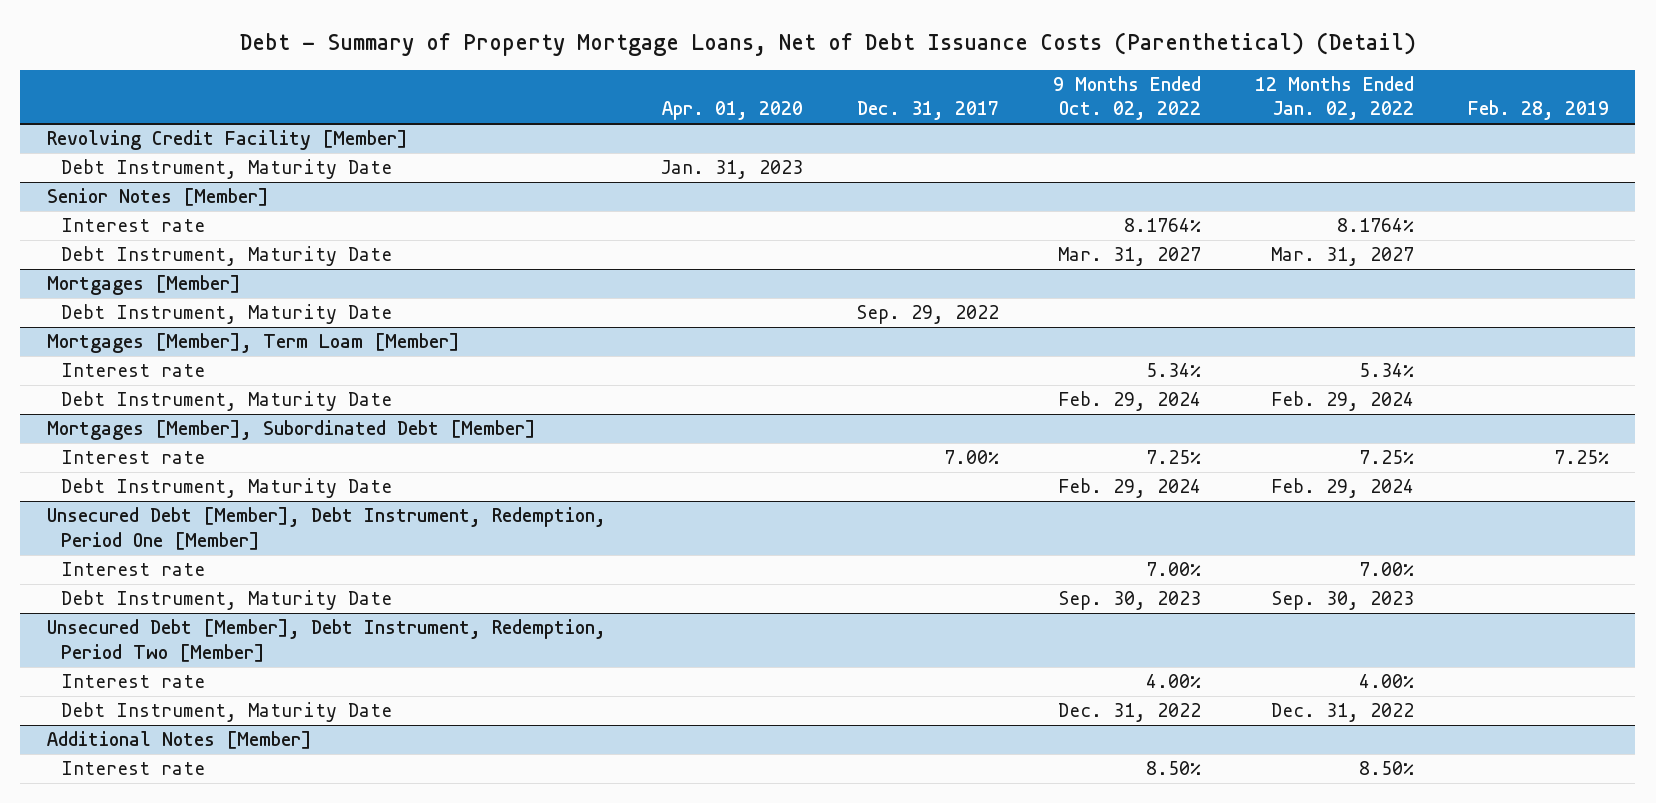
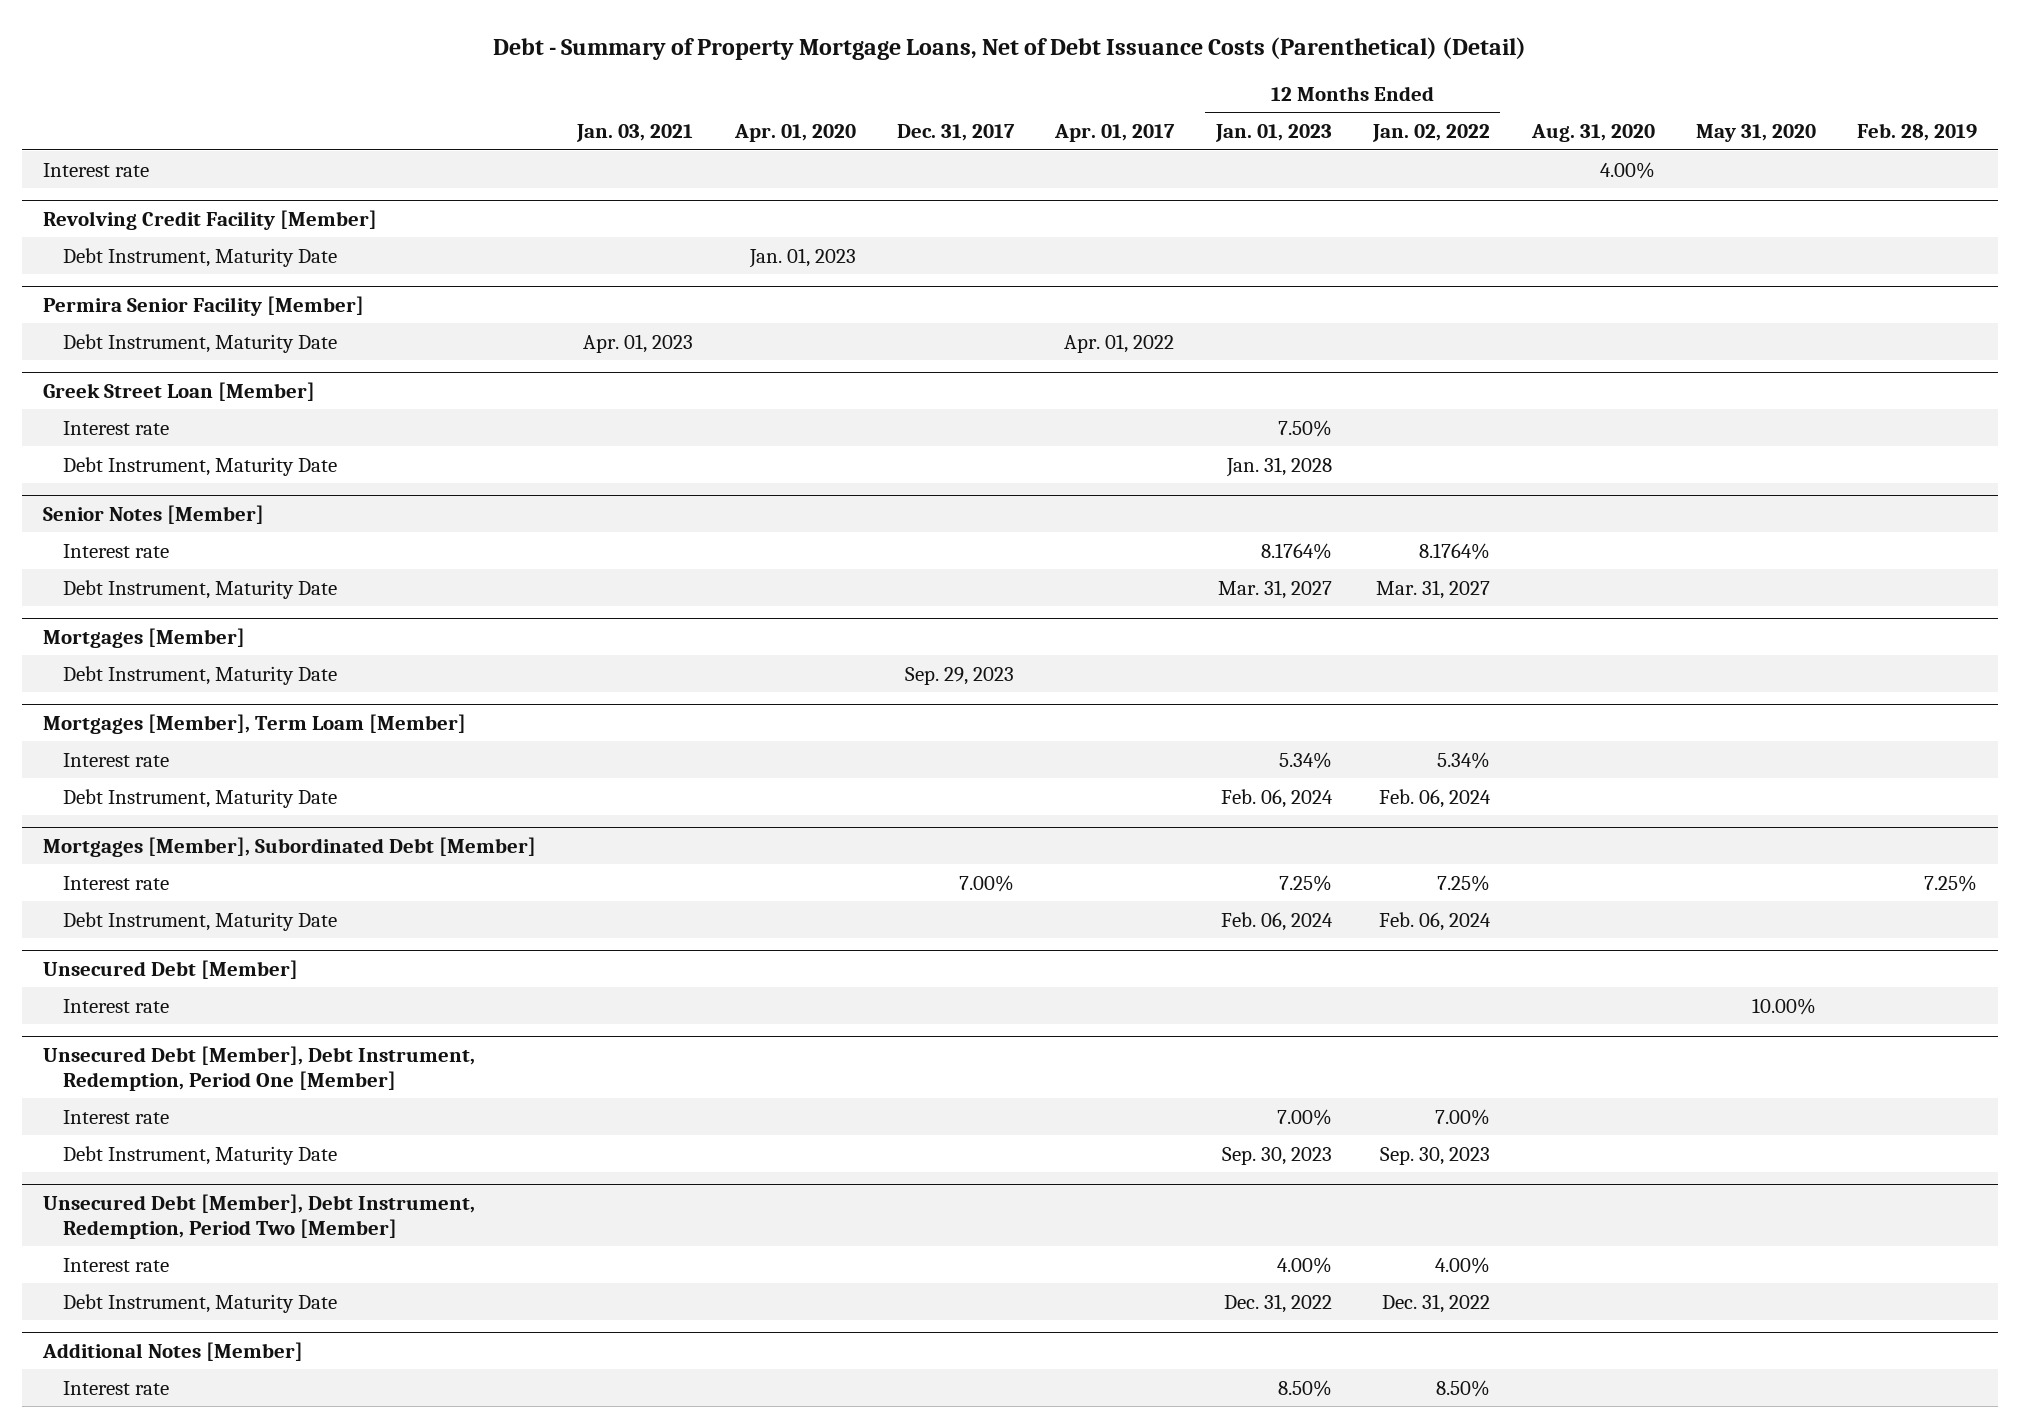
[1053,75,1202,121] 9 Months Ended Oct. 02, 2022 -> none
none -> [576,124,694,143] Jan. 03, 2021
none -> [1054,124,1176,143] Apr. 01, 2017
none -> [1214,124,1332,143] Jan. 01, 2023
none -> [1530,124,1655,143] Aug. 31, 2020
none -> [1695,124,1816,143] May 31, 2020
none -> [43,162,150,177] Interest rate
[659,160,803,180] Jan. 31, 2023 -> [748,247,856,268] Jan. 01, 2023
none -> [43,296,365,317] Permira Senior Facility [Member]
none -> [63,333,338,353] Debt Instrument, Maturity Date
none -> [43,382,316,402] Greek Street Loan [Member]
none -> [63,420,170,435] Interest rate
none -> [63,456,338,476] Debt Instrument, Maturity Date
[856,305,1000,325] Sep. 29, 2022 -> [905,666,1015,685] Sep. 29, 2023
[1270,391,1414,412] Feb. 29, 2024 -> [1379,788,1492,808] Feb. 06, 2024
[1270,478,1414,499] Feb. 29, 2024 -> [1379,911,1492,931] Feb. 06, 2024
none -> [43,960,299,980] Unsecured Debt [Member]
none -> [63,998,170,1013] Interest rate

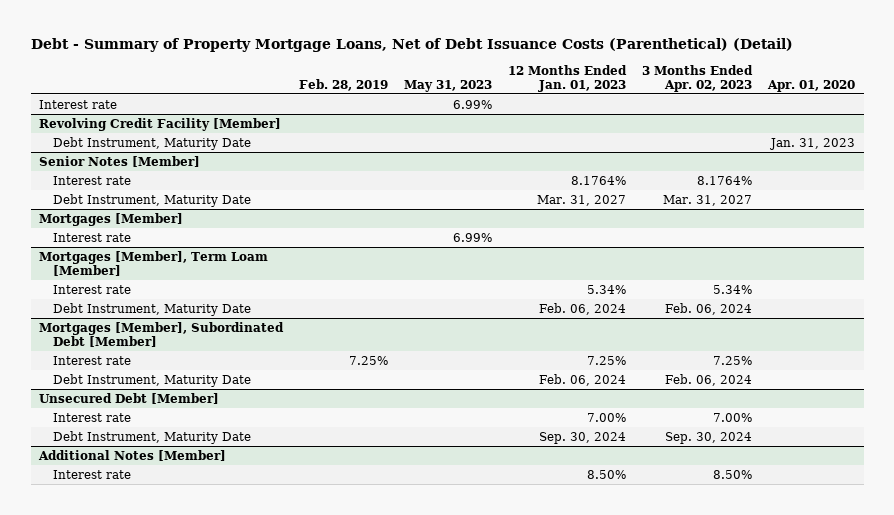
[576,124,694,143] Jan. 03, 2021 -> none
[897,124,1016,142] Dec. 31, 2017 -> none
[1054,124,1176,143] Apr. 01, 2017 -> none
[1372,124,1491,143] Jan. 02, 2022 -> none
[1530,124,1655,143] Aug. 31, 2020 -> none
[1695,124,1816,143] May 31, 2020 -> none
none -> [404,79,493,92] May 31, 2023
none -> [642,64,754,92] 3 Months Ended Apr. 02, 2023
[43,296,365,317] Permira Senior Facility [Member] -> none
[63,333,338,353] Debt Instrument, Maturity Date -> none
[43,382,316,402] Greek Street Loan [Member] -> none
[63,420,170,435] Interest rate -> none
[63,456,338,476] Debt Instrument, Maturity Date -> none
[748,247,856,268] Jan. 01, 2023 -> [769,137,856,150] Jan. 31, 2023
[63,665,338,685] Debt Instrument, Maturity Date -> none
none -> [52,232,131,242] Interest rate
[63,998,170,1013] Interest rate -> none
[43,1046,476,1092] Unsecured Debt [Member], Debt Instrument, Redemption, Period One [Member] -> none
[43,1194,476,1240] Unsecured Debt [Member], Debt Instrument, Redemption, Period Two [Member] -> none
[63,1257,170,1272] Interest rate -> none
[63,1293,338,1313] Debt Instrument, Maturity Date -> none
[1221,1146,1332,1165] Sep. 30, 2023 -> [539,431,627,444] Sep. 30, 2024

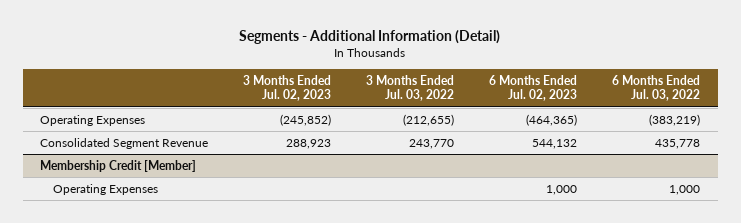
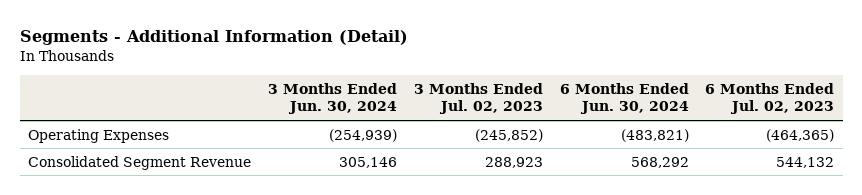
[366,74,455,102] 3 Months Ended Jul. 03, 2022 -> none
[612,74,701,102] 6 Months Ended Jul. 03, 2022 -> none
none -> [267,82,397,115] 3 Months Ended Jun. 30, 2024
none -> [559,82,689,115] 6 Months Ended Jun. 30, 2024
[40,159,197,172] Membership Credit [Member] -> none
[53,183,159,195] Operating Expenses -> none

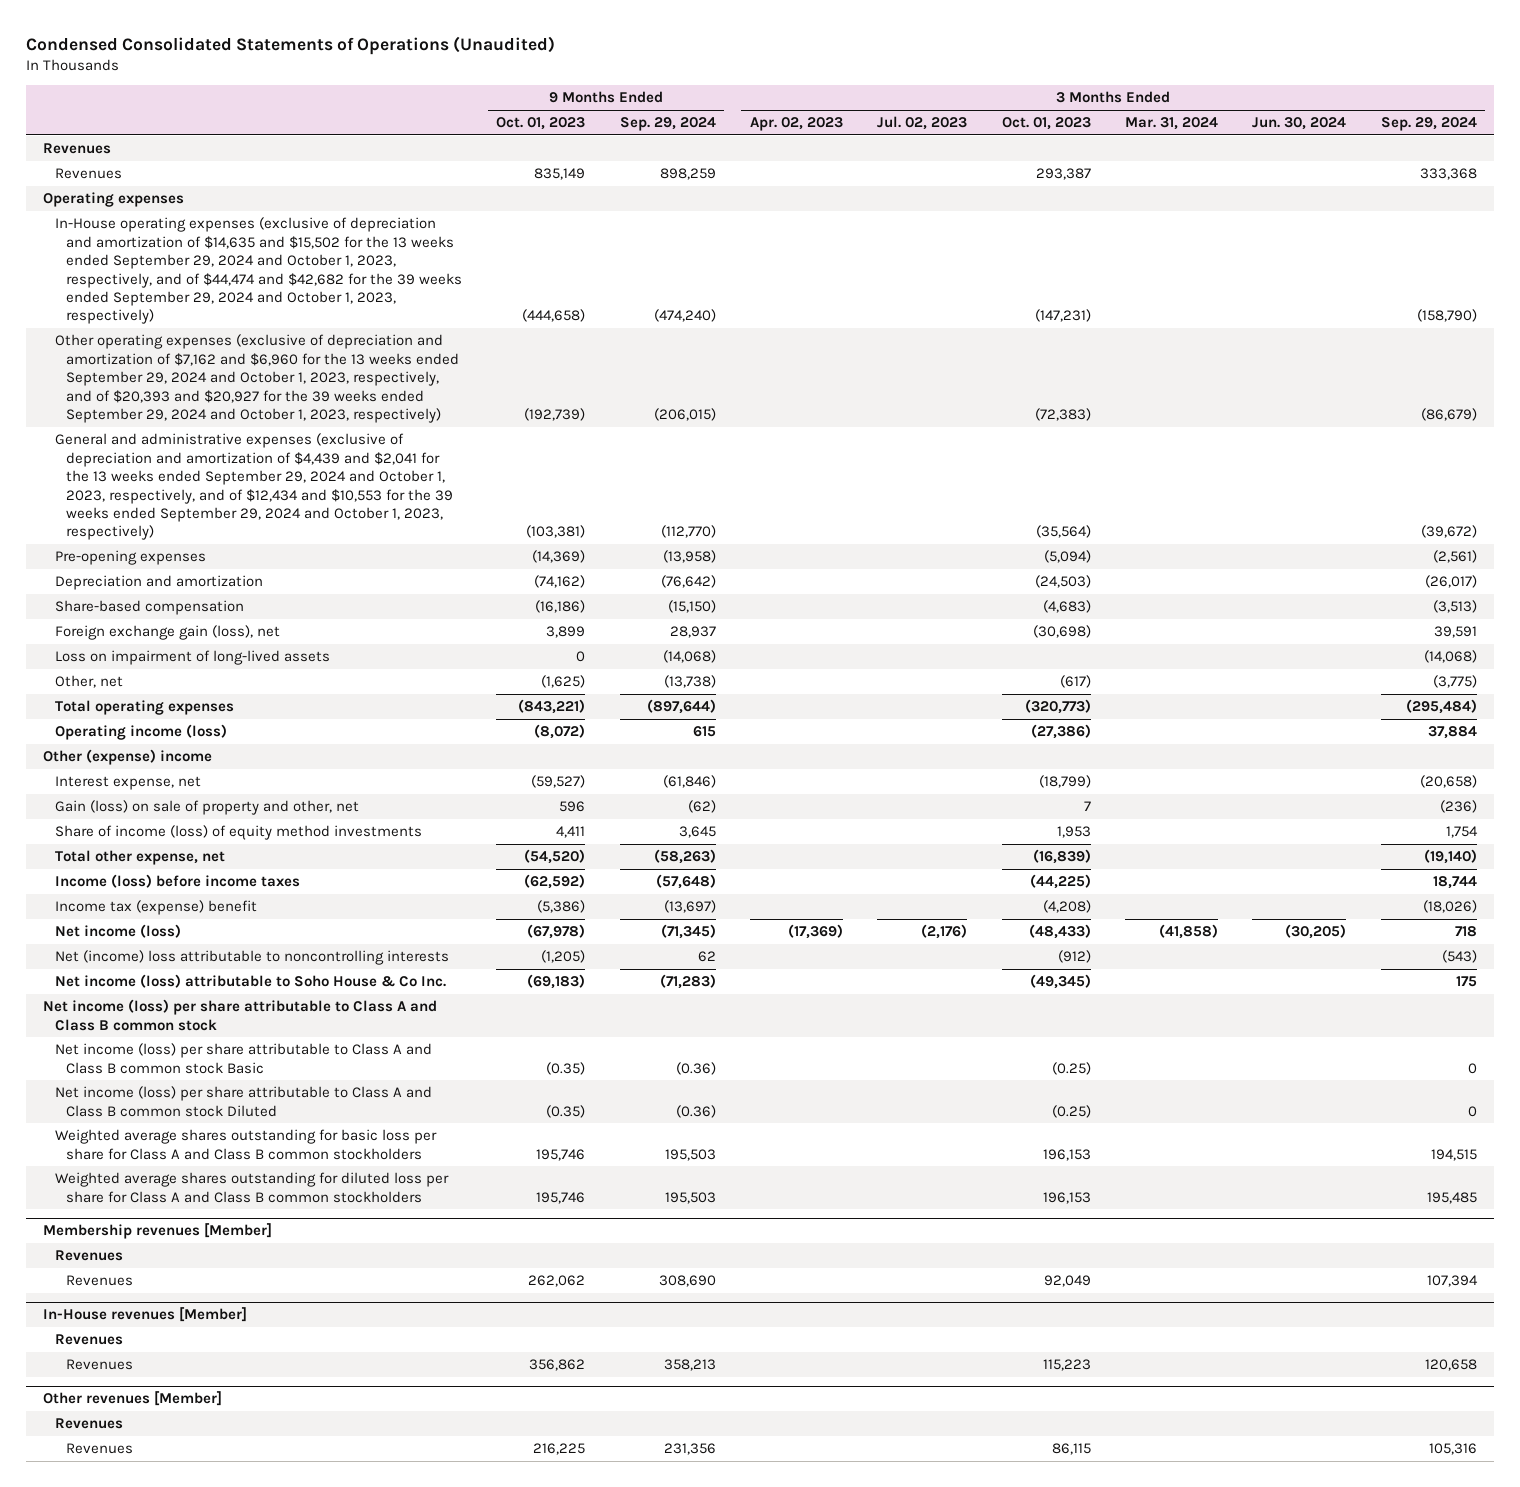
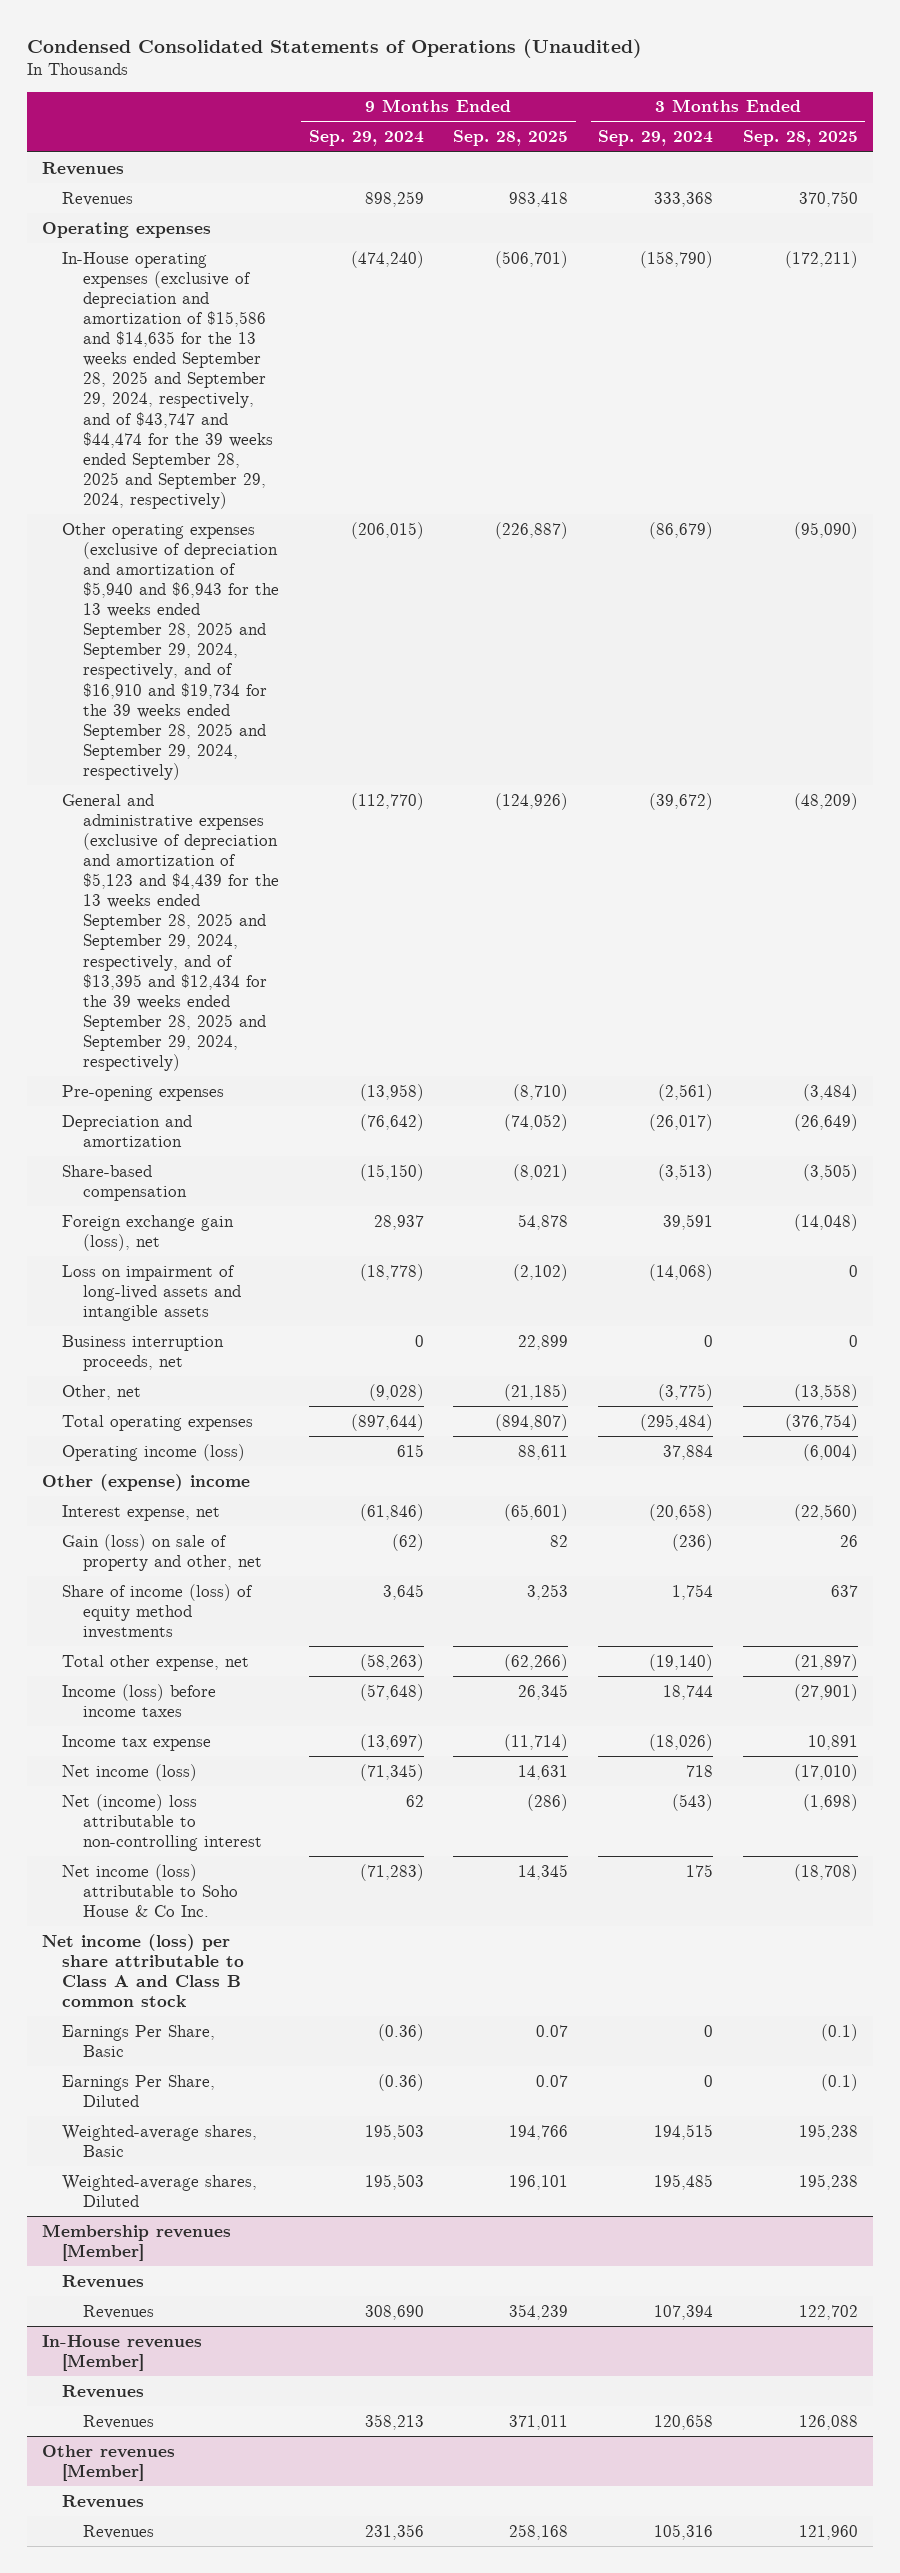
[496,117,586,131] Oct. 01, 2023 -> none
[750,117,844,132] Apr. 02, 2023 -> none
[877,116,968,131] Jul. 02, 2023 -> none
[1001,117,1091,131] Oct. 01, 2023 -> none
[1124,117,1218,131] Mar. 31, 2024 -> none
[1252,117,1347,131] Jun. 30, 2024 -> none
none -> [453,130,569,147] Sep. 28, 2025
none -> [742,130,858,147] Sep. 28, 2025
[54,217,463,325] In-House operating expenses (exclusive of depreciation and amortization of $14,635 and $15,502 for the 13 weeks ended September 29, 2024 and October 1, 2023, respectively, and of $44,474 and $42,682 for the 39 weeks ended September 29, 2024 and October 1, 2023, respectively) -> [62,251,273,509] In-House operating expenses (exclusive of depreciation and amortization of $15,586 and $14,635 for the 13 weeks ended September 28, 2025 and September 29, 2024, respectively, and of $43,747 and $44,474 for the 39 weeks ended September 28, 2025 and September 29, 2024, respectively)
[54,334,460,423] Other operating expenses (exclusive of depreciation and amortization of $7,162 and $6,960 for the 13 weeks ended September 29, 2024 and October 1, 2023, respectively, and of $20,393 and $20,927 for the 39 weeks ended September 29, 2024 and October 1, 2023, respectively) -> [62,522,279,780] Other operating expenses (exclusive of depreciation and amortization of $5,940 and $6,943 for the 13 weeks ended September 28, 2025 and September 29, 2024, respectively, and of $16,910 and $19,734 for the 39 weeks ended September 28, 2025 and September 29, 2024, respectively)
[54,433,454,541] General and administrative expenses (exclusive of depreciation and amortization of $4,439 and $2,041 for the 13 weeks ended September 29, 2024 and October 1, 2023, respectively, and of $12,434 and $10,553 for the 39 weeks ended September 29, 2024 and October 1, 2023, respectively) -> [62,793,279,1072] General and administrative expenses (exclusive of depreciation and amortization of $5,123 and $4,439 for the 13 weeks ended September 28, 2025 and September 29, 2024, respectively, and of $13,395 and $12,434 for the 39 weeks ended September 28, 2025 and September 29, 2024, respectively)
[54,650,330,666] Loss on impairment of long-lived assets -> [62,1264,241,1321] Loss on impairment of long-lived assets and intangible assets
[662,650,716,664] (14,068) -> [359,1263,424,1281] (18,778)
none -> [62,1334,225,1371] Business interruption proceeds, net
[663,675,716,689] (13,738) -> [368,1383,424,1401] (9,028)
[54,900,257,916] Income tax (expense) benefit -> [62,1734,212,1751] Income tax expense
[54,950,449,966] Net (income) loss attributable to noncontrolling interests -> [62,1793,262,1851] Net (income) loss attributable to non-controlling interest
[54,1043,432,1074] Net income (loss) per share attributable to Class A and Class B common stock Basic -> [62,2024,216,2057] Earnings Per Share, Basic
[54,1086,432,1117] Net income (loss) per share attributable to Class A and Class B common stock Diluted -> [62,2074,216,2107] Earnings Per Share, Diluted
[54,1129,437,1160] Weighted average shares outstanding for basic loss per share for Class A and Class B common stockholders -> [62,2124,258,2157] Weighted-average shares, Basic
[54,1172,449,1203] Weighted average shares outstanding for diluted loss per share for Class A and Class B common stockholders -> [62,2174,258,2207] Weighted-average shares, Diluted

